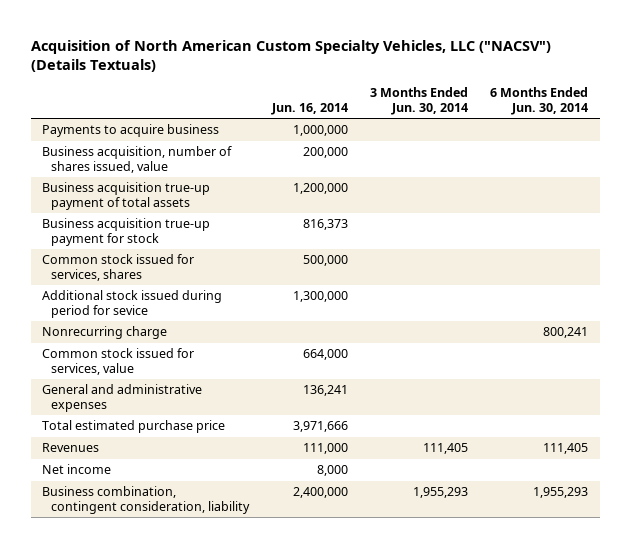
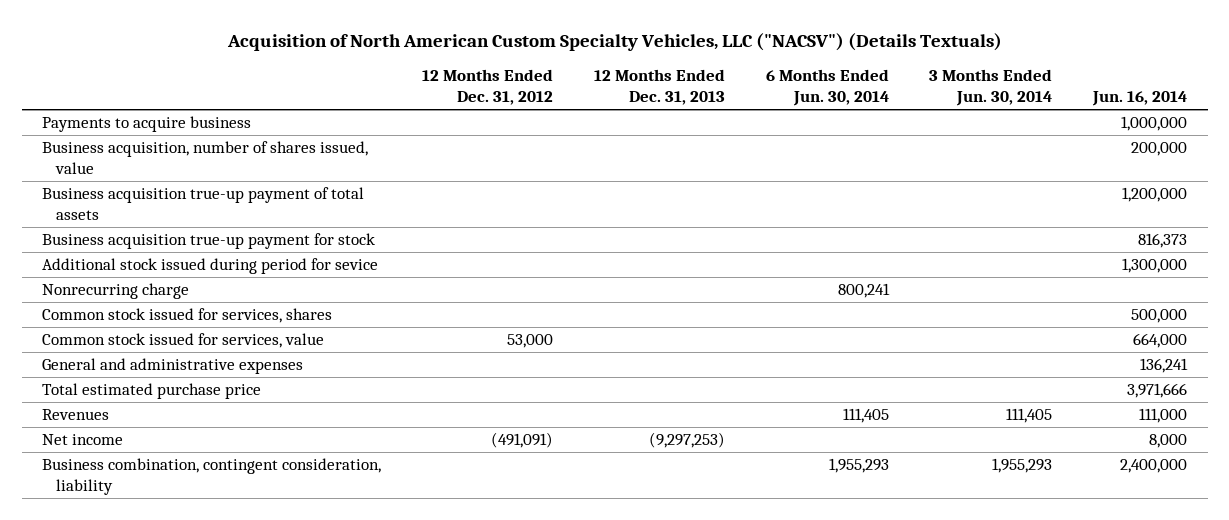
none -> [421,69,553,106] 12 Months Ended Dec. 31, 2012
none -> [593,69,725,106] 12 Months Ended Dec. 31, 2013
[42,254,195,281] Common stock issued for services, shares -> [41,308,332,324] Common stock issued for services, shares

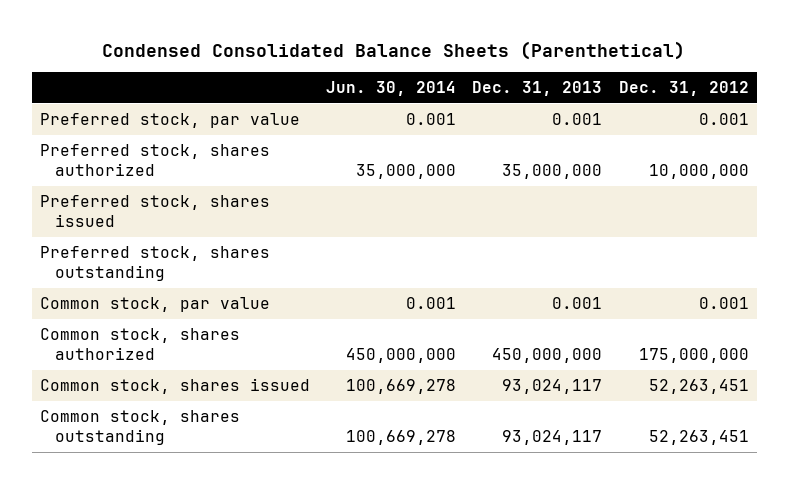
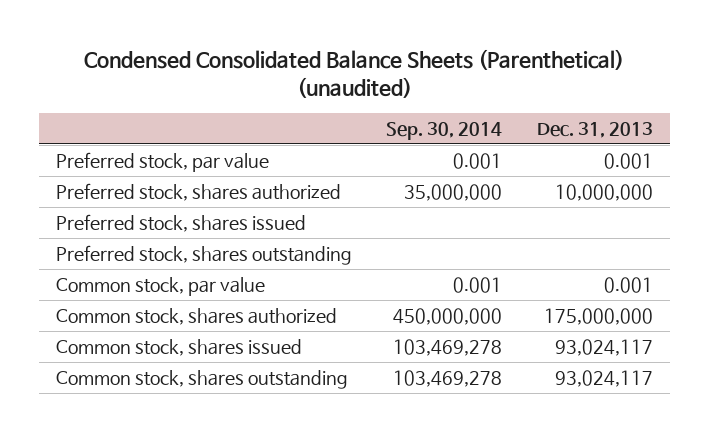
[102,40,686,60] Condensed Consolidated Balance Sheets (Parenthetical) -> [84,48,625,98] Condensed Consolidated Balance Sheets (Parenthetical) (unaudited)
[326,81,457,97] Jun. 30, 2014 -> none
[618,81,749,97] Dec. 31, 2012 -> none
none -> [386,121,503,140] Sep. 30, 2014
[502,164,603,180] 35,000,000 -> [554,184,653,202] 10,000,000
[492,348,603,364] 450,000,000 -> [543,308,653,326] 175,000,000

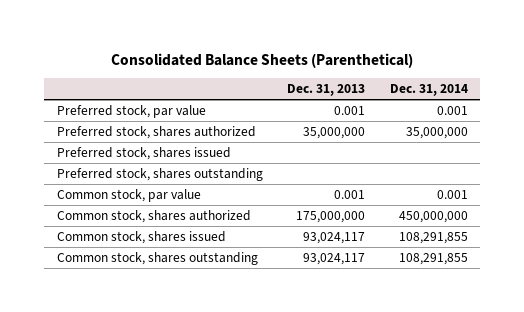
[84,48,625,98] Condensed Consolidated Balance Sheets (Parenthetical) (unaudited) -> [111,53,414,69] Consolidated Balance Sheets (Parenthetical)
[386,121,503,140] Sep. 30, 2014 -> none
none -> [389,84,468,97] Dec. 31, 2014
[554,184,653,202] 10,000,000 -> [303,126,366,139] 35,000,000

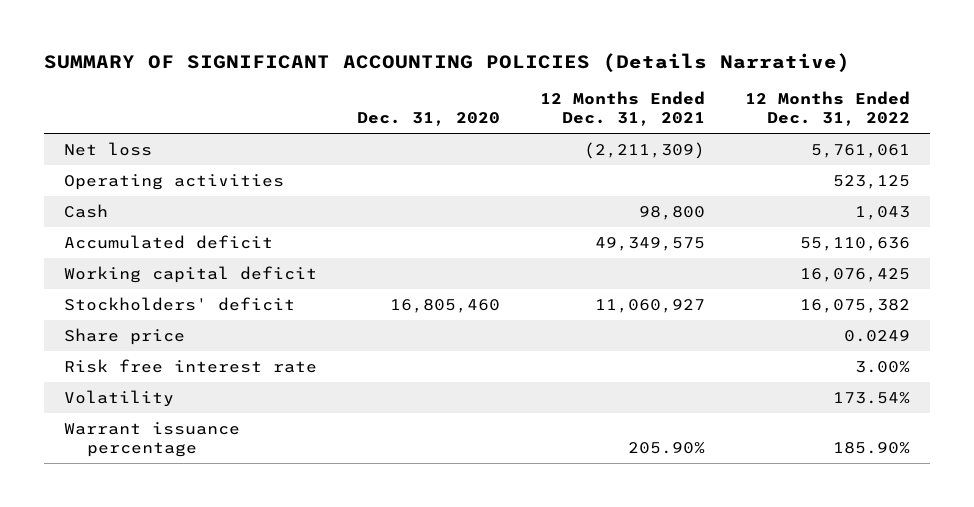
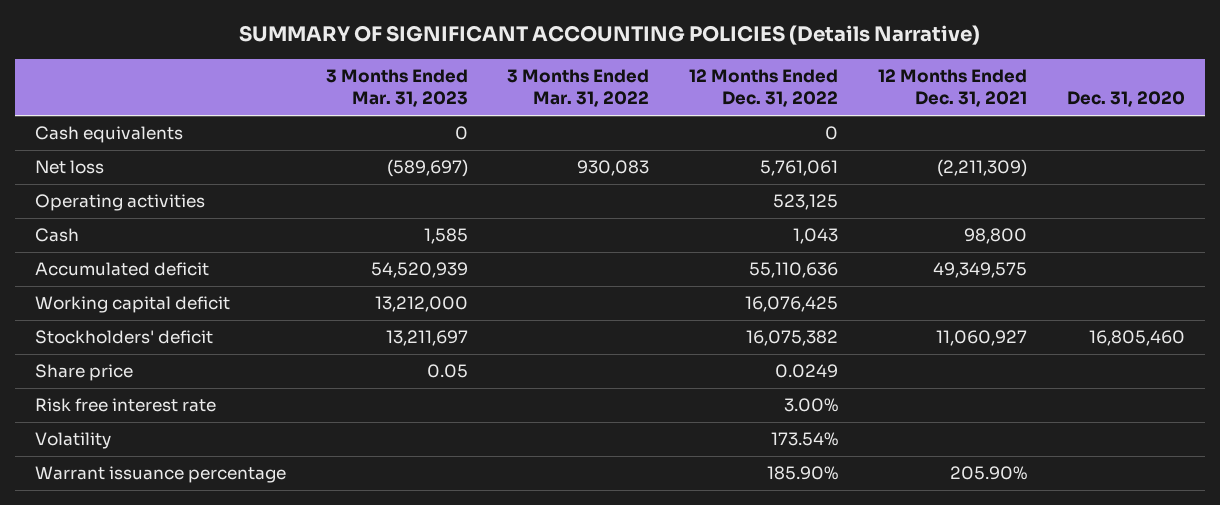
none -> [325,69,468,108] 3 Months Ended Mar. 31, 2023
none -> [507,69,650,108] 3 Months Ended Mar. 31, 2022
none -> [34,126,183,144] Cash equivalents

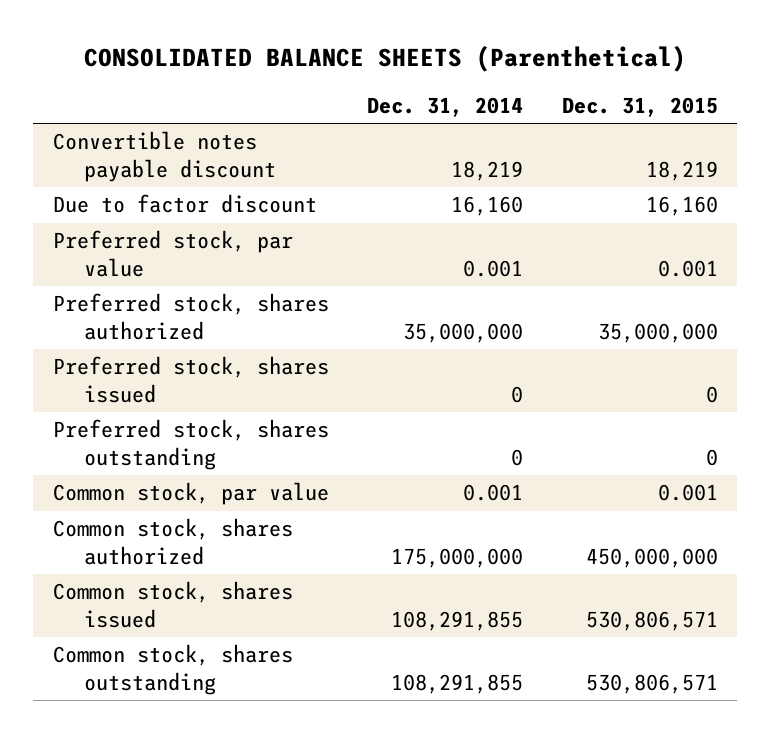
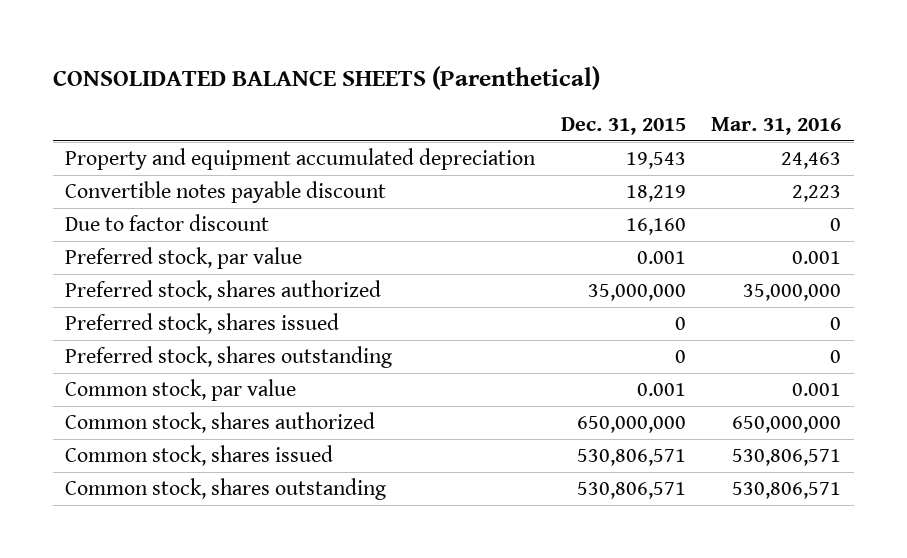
[367,96,524,117] Dec. 31, 2014 -> none
none -> [711,116,842,135] Mar. 31, 2016
none -> [65,148,537,171] Property and equipment accumulated depreciation
[585,547,718,568] 450,000,000 -> [576,416,686,434] 650,000,000

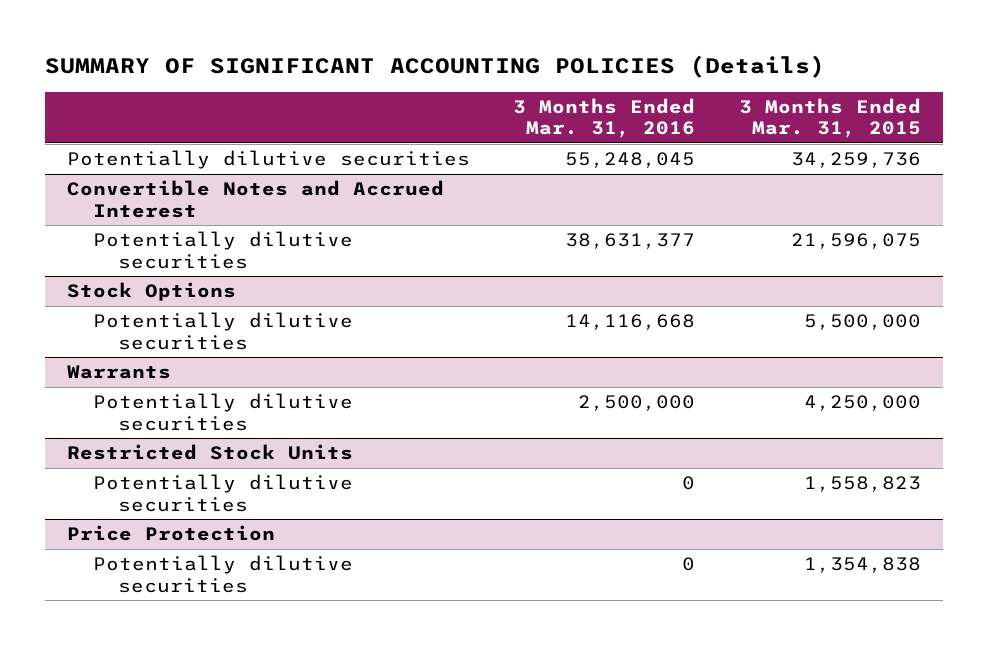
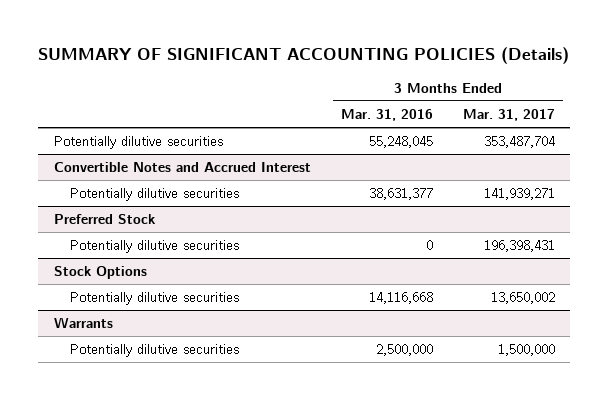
[738,97,921,139] 3 Months Ended Mar. 31, 2015 -> none
none -> [463,108,556,121] Mar. 31, 2017
none -> [53,214,156,225] Preferred Stock
none -> [69,240,239,254] Potentially dilutive securities
[66,444,353,461] Restricted Stock Units -> none
[92,474,353,512] Potentially dilutive securities -> none
[66,525,275,542] Price Protection -> none
[92,555,353,593] Potentially dilutive securities -> none

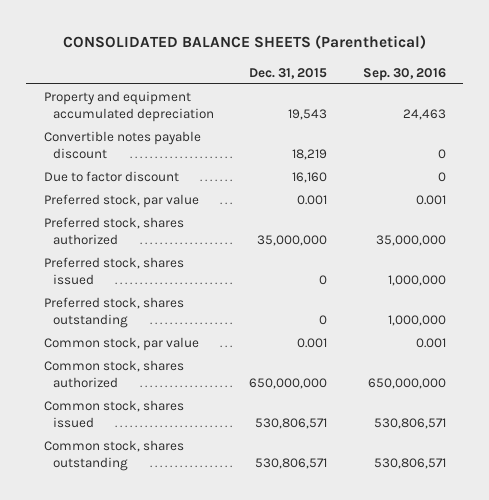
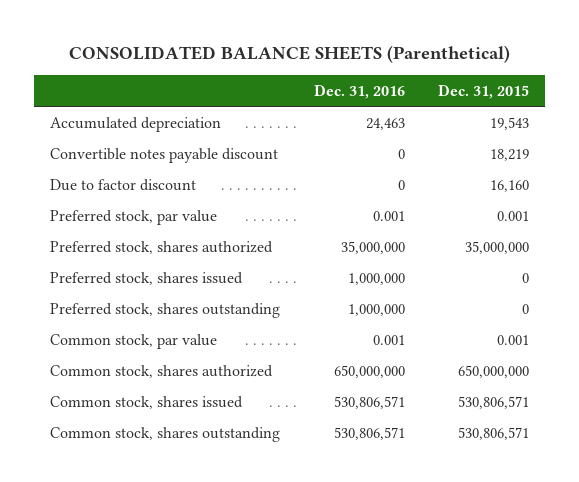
[362,67,446,81] Sep. 30, 2016 -> none
none -> [313,83,405,99] Dec. 31, 2016
[43,90,215,122] Property and equipment accumulated depreciation -> [50,116,222,132] Accumulated depreciation

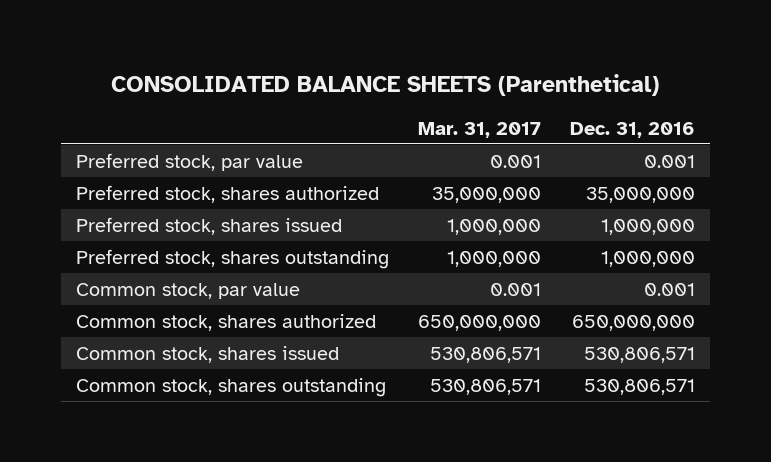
[437,83,529,99] Dec. 31, 2015 -> none
none -> [417,121,541,138] Mar. 31, 2017
[50,116,222,132] Accumulated depreciation -> none
[50,147,279,163] Convertible notes payable discount -> none
[50,178,197,191] Due to factor discount -> none

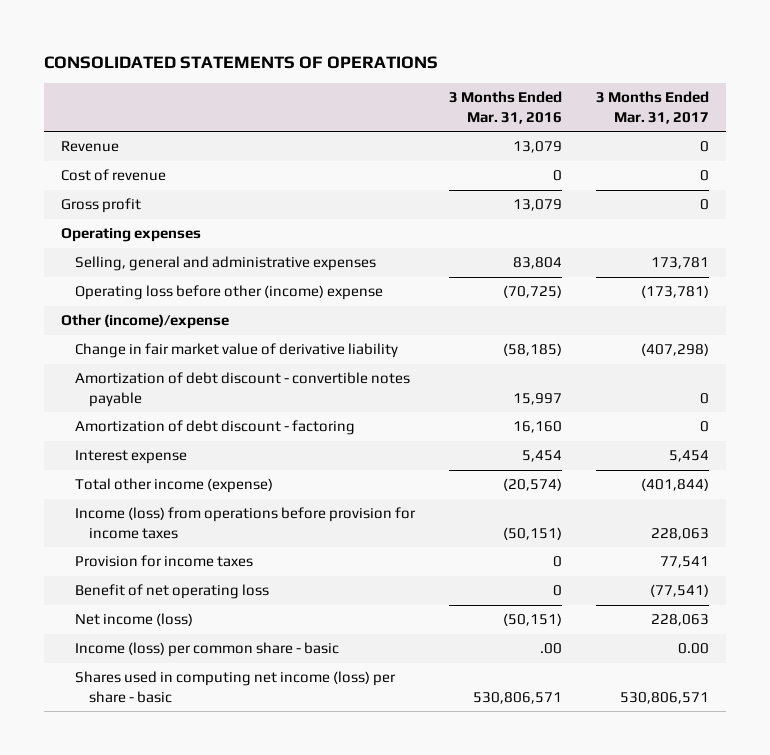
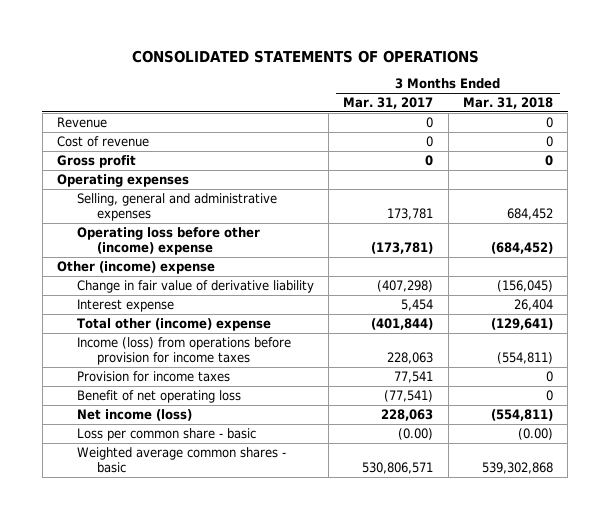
[449,91,563,124] 3 Months Ended Mar. 31, 2016 -> none
none -> [463,96,554,109] Mar. 31, 2018
[75,372,411,407] Amortization of debt discount - convertible notes payable -> none
[75,420,356,436] Amortization of debt discount - factoring -> none
[61,314,230,330] Other (income)/expense -> [57,260,216,274] Other (income) expense
[75,343,399,359] Change in fair market value of derivative liability -> [76,279,314,293] Change in fair value of derivative liability
[75,478,274,494] Total other income (expense) -> [76,317,271,331] Total other (income) expense
[75,642,340,658] Income (loss) per common share - basic -> [76,427,256,441] Loss per common share - basic
[678,643,710,655] 0.00 -> [398,427,434,440] (0.00)
[75,671,397,703] Shares used in computing net income (loss) per share - basic -> [76,446,286,474] Weighted average common shares - basic

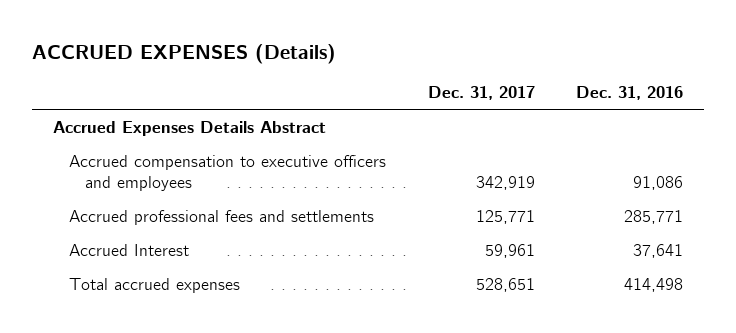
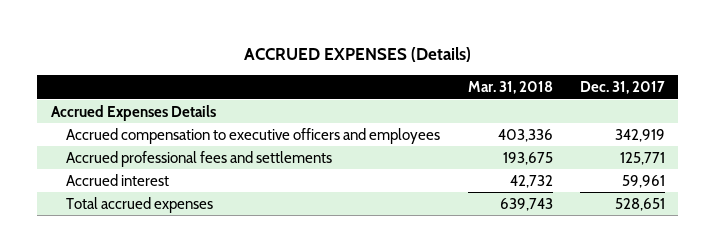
[576,86,684,101] Dec. 31, 2016 -> none
none -> [467,81,553,95] Mar. 31, 2018
[53,120,327,136] Accrued Expenses Details Abstract -> [50,104,216,121] Accrued Expenses Details
[69,243,190,256] Accrued Interest -> [66,173,170,186] Accrued interest

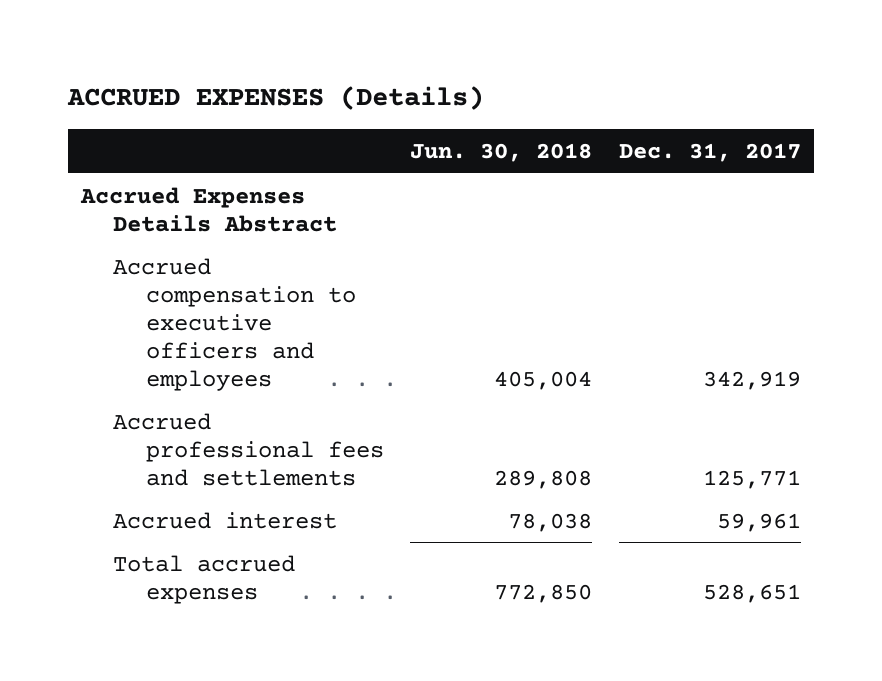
[467,81,553,95] Mar. 31, 2018 -> none
none -> [410,142,593,162] Jun. 30, 2018
[50,104,216,121] Accrued Expenses Details -> [80,186,338,232] Accrued Expenses Details Abstract

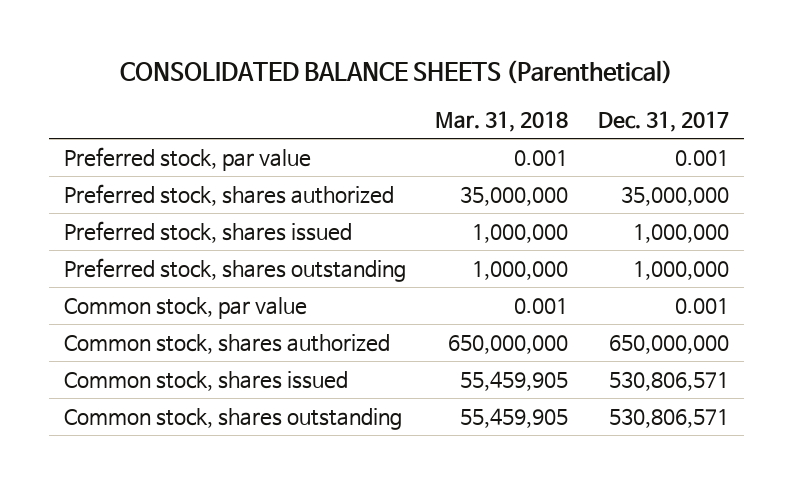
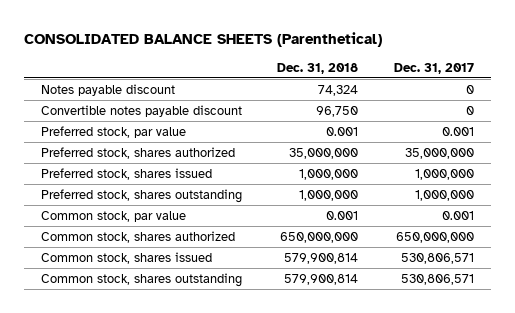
[435,110,569,132] Mar. 31, 2018 -> none
none -> [277,62,359,74] Dec. 31, 2018
none -> [41,83,176,96] Notes payable discount
none -> [41,104,243,117] Convertible notes payable discount

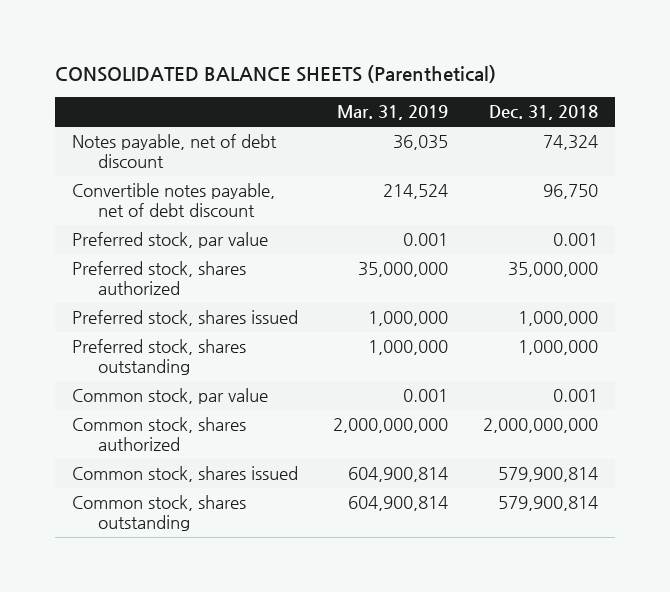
[393,62,474,74] Dec. 31, 2017 -> none
none -> [337,105,449,121] Mar. 31, 2019
[41,83,176,96] Notes payable discount -> [72,134,278,169] Notes payable, net of debt discount
[41,104,243,117] Convertible notes payable discount -> [72,183,276,218] Convertible notes payable, net of debt discount
[280,231,359,243] 650,000,000 -> [482,418,598,434] 2,000,000,000

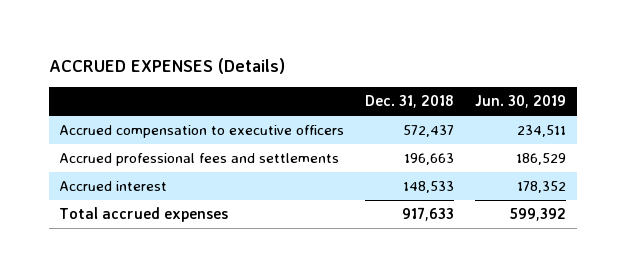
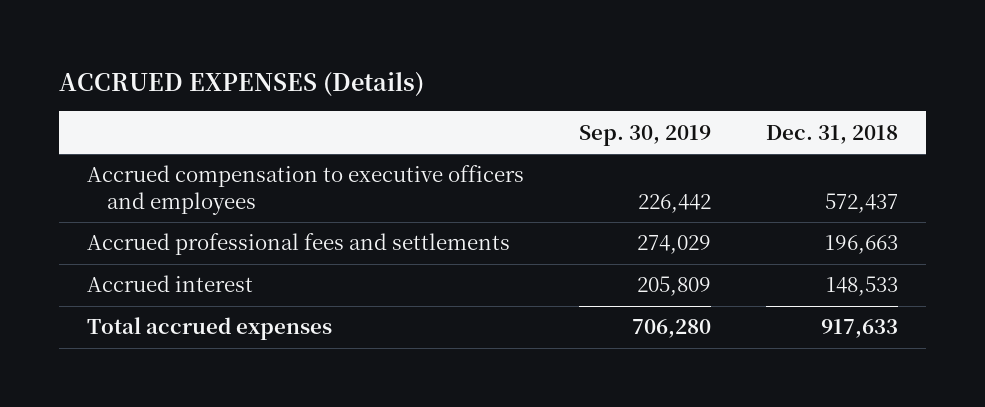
[475,95,567,109] Jun. 30, 2019 -> none
none -> [579,124,712,146] Sep. 30, 2019
[59,125,345,139] Accrued compensation to executive officers -> [86,165,524,215] Accrued compensation to executive officers and employees

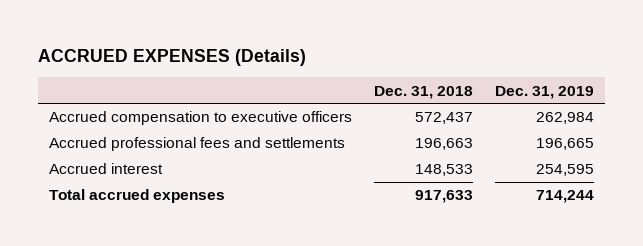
[579,124,712,146] Sep. 30, 2019 -> none
none -> [494,85,594,99] Dec. 31, 2019
[86,165,524,215] Accrued compensation to executive officers and employees -> [48,111,352,126] Accrued compensation to executive officers

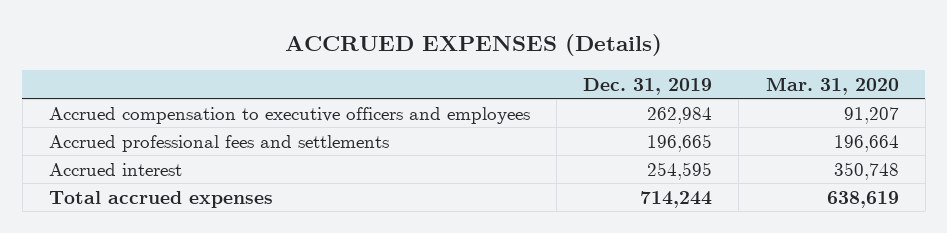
[373,85,473,99] Dec. 31, 2018 -> none
none -> [765,76,899,95] Mar. 31, 2020
[48,111,352,126] Accrued compensation to executive officers -> [48,106,530,124] Accrued compensation to executive officers and employees

